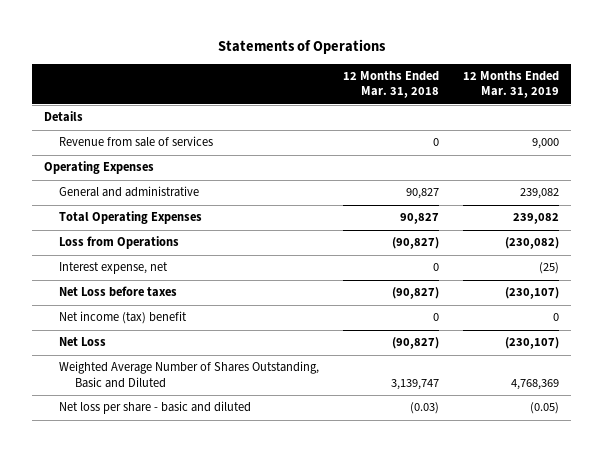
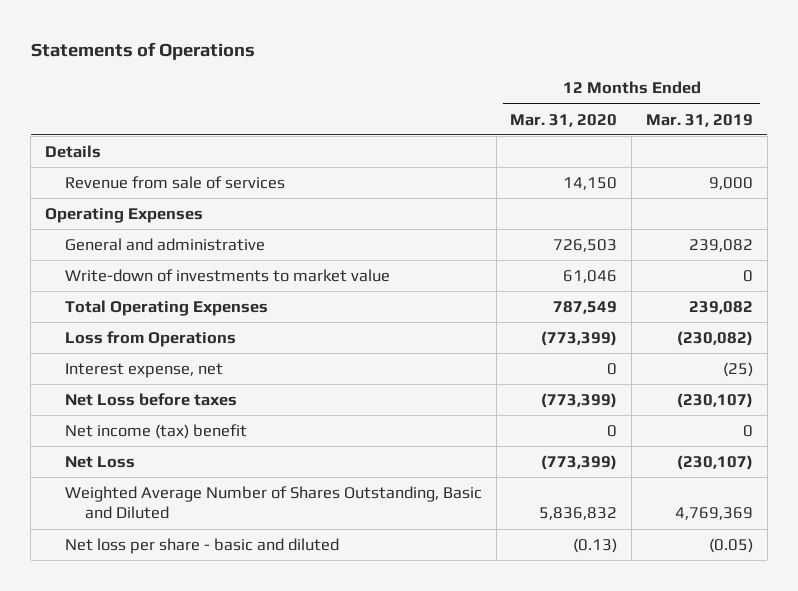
[343,71,440,99] 12 Months Ended Mar. 31, 2018 -> none
none -> [510,113,618,127] Mar. 31, 2020
none -> [64,268,390,282] Write-down of investments to market value
[511,378,560,390] 4,768,369 -> [675,507,754,521] 4,769,369

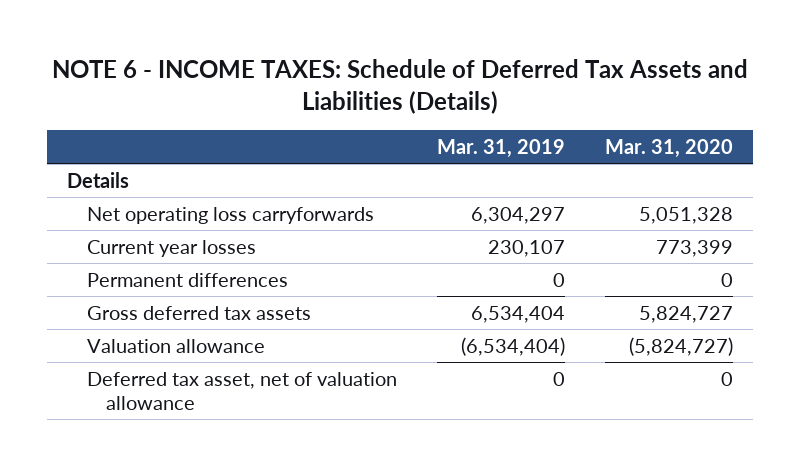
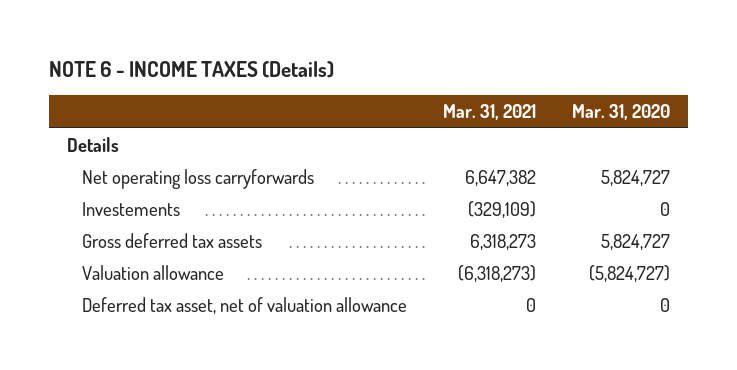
[52,59,749,114] NOTE 6 - INCOME TAXES: Schedule of Deferred Tax Assets and Liabilities (Details) -> [48,61,334,79] NOTE 6 - INCOME TAXES (Details)
[436,138,565,158] Mar. 31, 2019 -> none
none -> [442,104,536,121] Mar. 31, 2021
[86,239,256,257] Current year losses -> none
[86,272,288,287] Permanent differences -> none
[638,206,733,224] 5,051,328 -> [601,169,671,186] 5,824,727
none -> [81,201,180,216] Investements

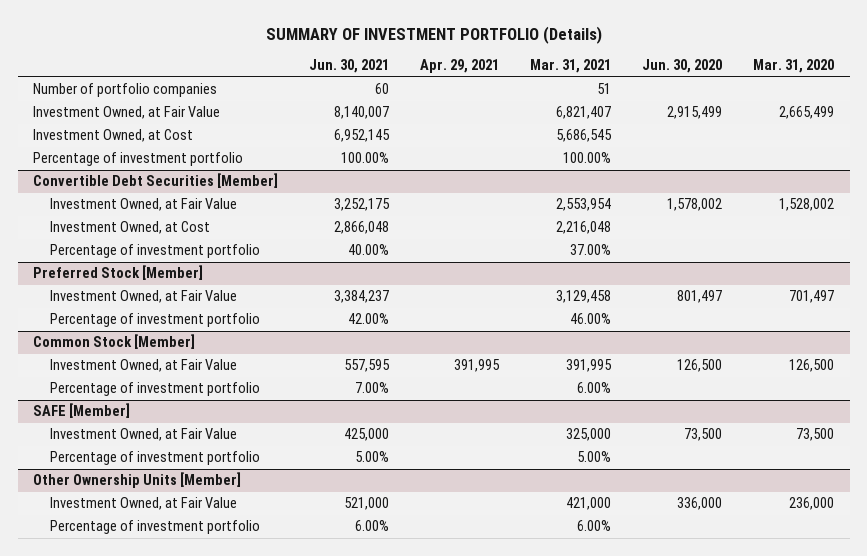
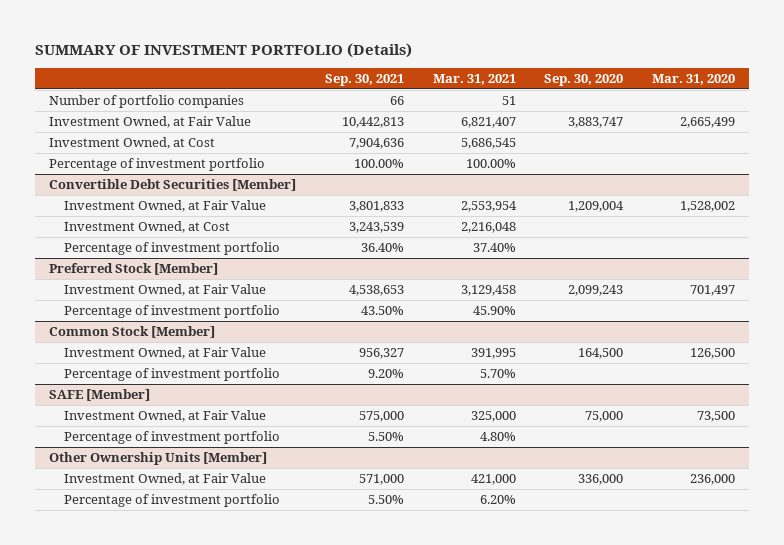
[309,59,390,74] Jun. 30, 2021 -> none
[420,59,500,74] Apr. 29, 2021 -> none
[642,59,723,74] Jun. 30, 2020 -> none
none -> [324,73,404,86] Sep. 30, 2021
none -> [544,73,624,86] Sep. 30, 2020
[570,244,612,256] 37.00% -> [472,243,516,253] 37.40%
[570,313,612,325] 46.00% -> [472,306,516,316] 45.90%
[577,382,612,394] 6.00% -> [479,369,516,379] 5.70%
[577,451,612,463] 5.00% -> [479,432,516,442] 4.80%
[577,520,612,532] 6.00% -> [479,495,516,505] 6.20%

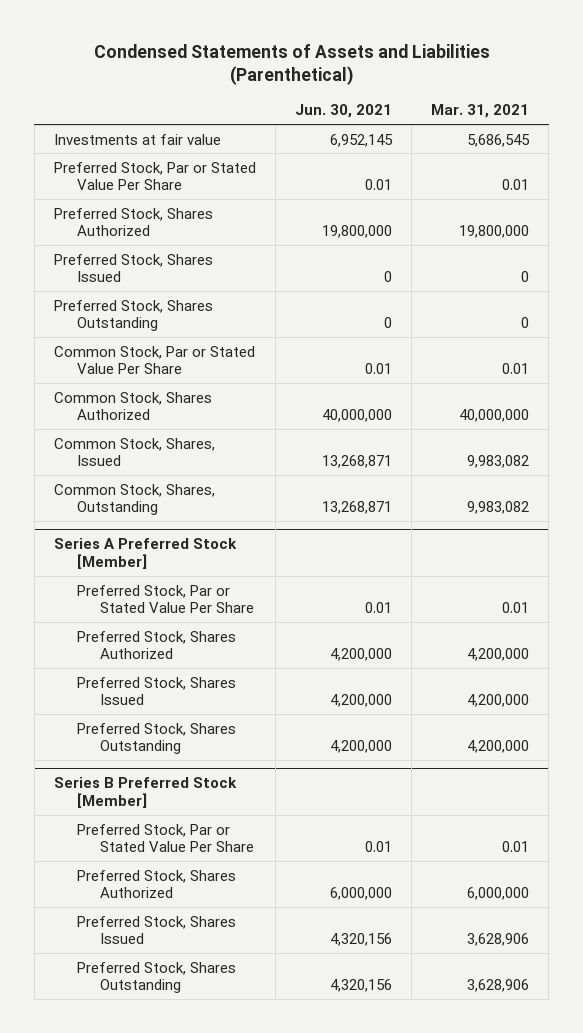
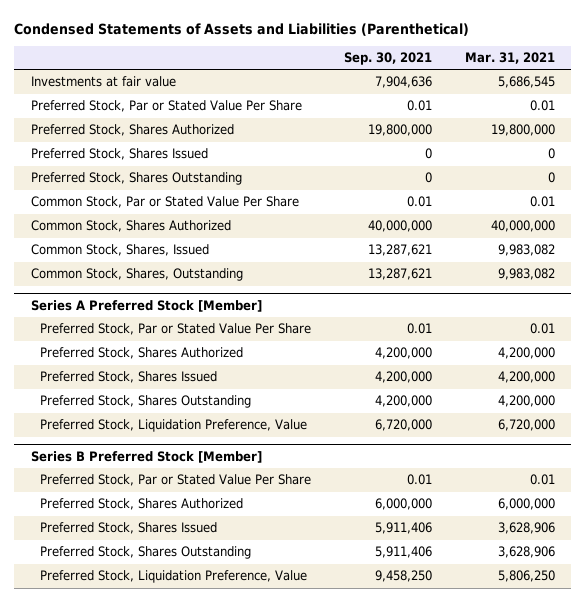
[295,104,393,119] Jun. 30, 2021 -> none
none -> [344,52,433,66] Sep. 30, 2021
none -> [40,419,308,433] Preferred Stock, Liquidation Preference, Value
none -> [40,570,308,584] Preferred Stock, Liquidation Preference, Value

